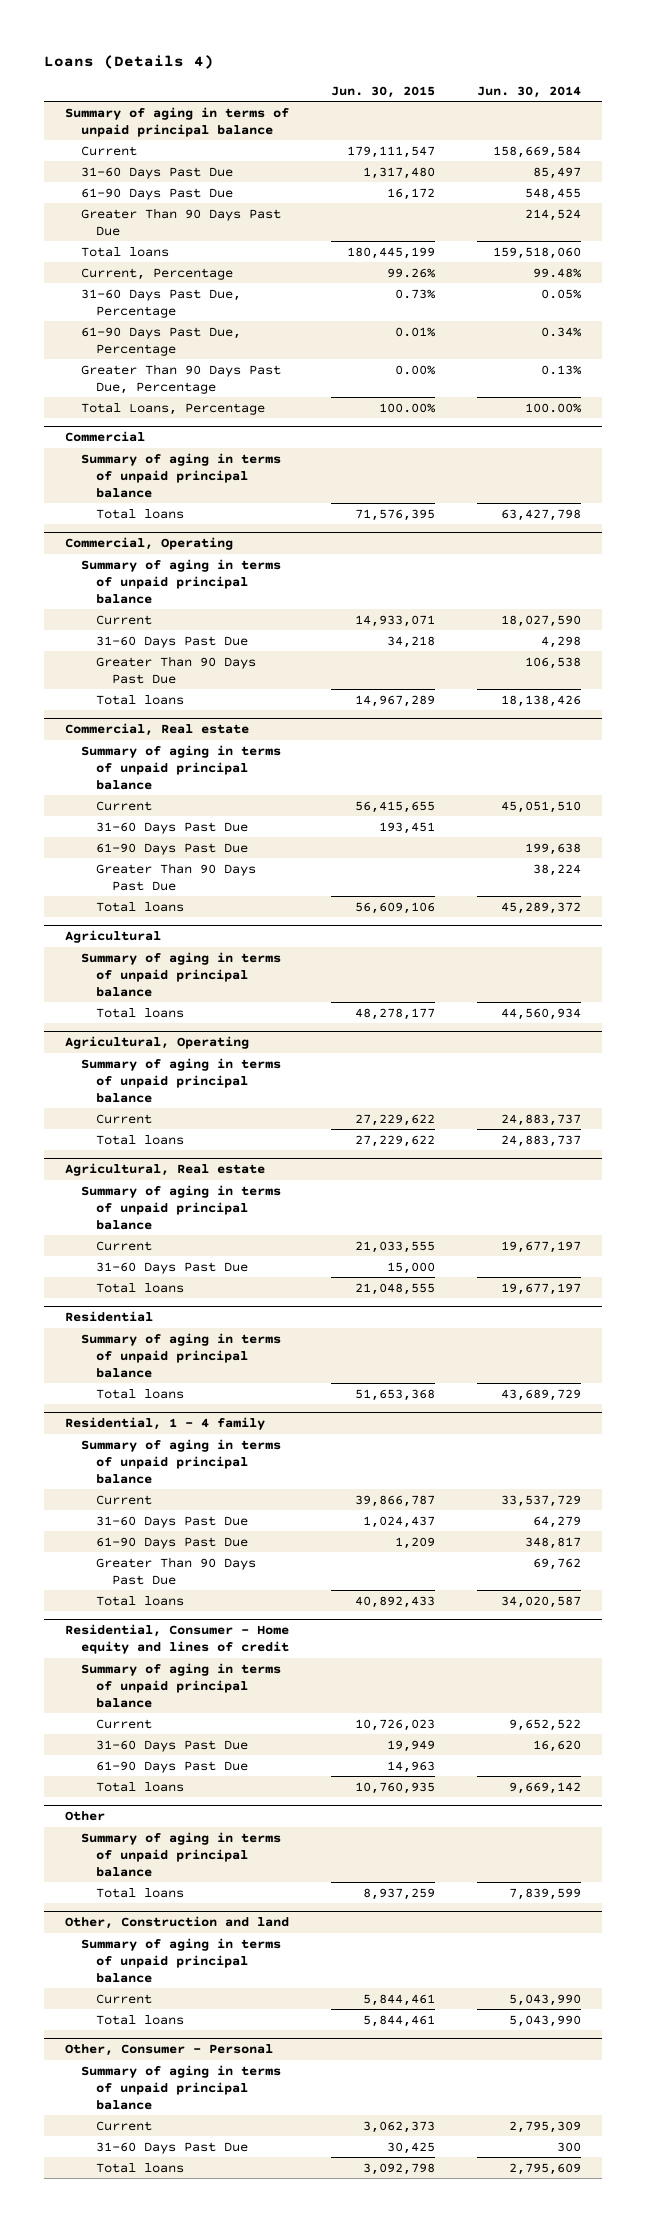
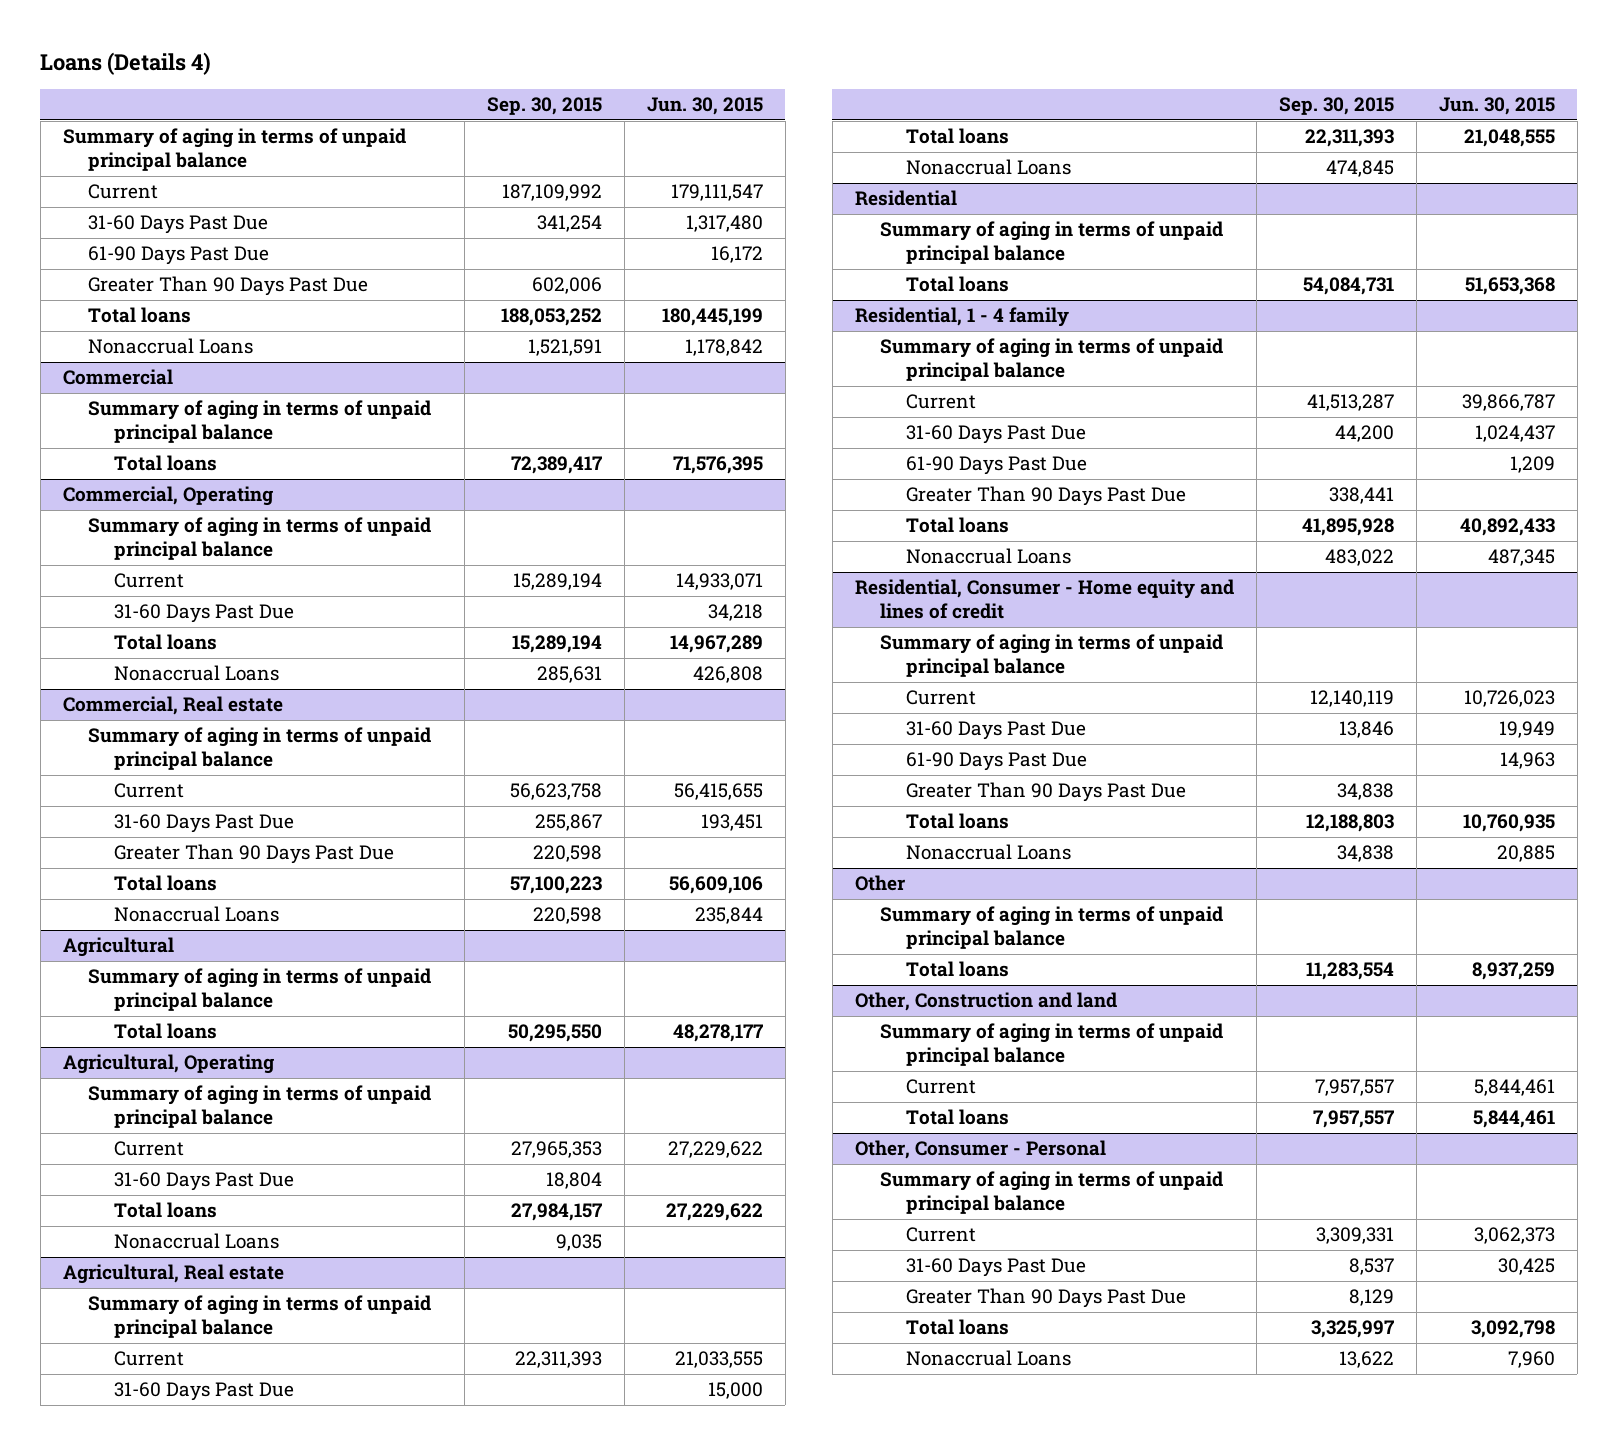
[477,85,582,98] Jun. 30, 2014 -> none
none -> [486,97,602,116] Sep. 30, 2015
[80,267,233,280] Current, Percentage -> none
[80,288,241,318] 31-60 Days Past Due, Percentage -> none
[80,326,241,356] 61-90 Days Past Due, Percentage -> none
[80,363,281,394] Greater Than 90 Days Past Due, Percentage -> none
[80,402,265,415] Total Loans, Percentage -> none
none -> [88,338,254,355] Nonaccrual Loans
[96,655,257,684] Greater Than 90 Days Past Due -> none
none -> [113,665,279,682] Nonaccrual Loans
[96,842,249,855] 61-90 Days Past Due -> none
none -> [113,906,279,923] Nonaccrual Loans
none -> [113,1172,294,1192] 31-60 Days Past Due
none -> [113,1233,279,1250] Nonaccrual Loans
none -> [905,159,1071,176] Nonaccrual Loans
none -> [905,548,1071,565] Nonaccrual Loans
none -> [905,782,1186,803] Greater Than 90 Days Past Due
none -> [905,844,1071,861] Nonaccrual Loans
none -> [905,1288,1186,1309] Greater Than 90 Days Past Due
none -> [905,1350,1071,1367] Nonaccrual Loans

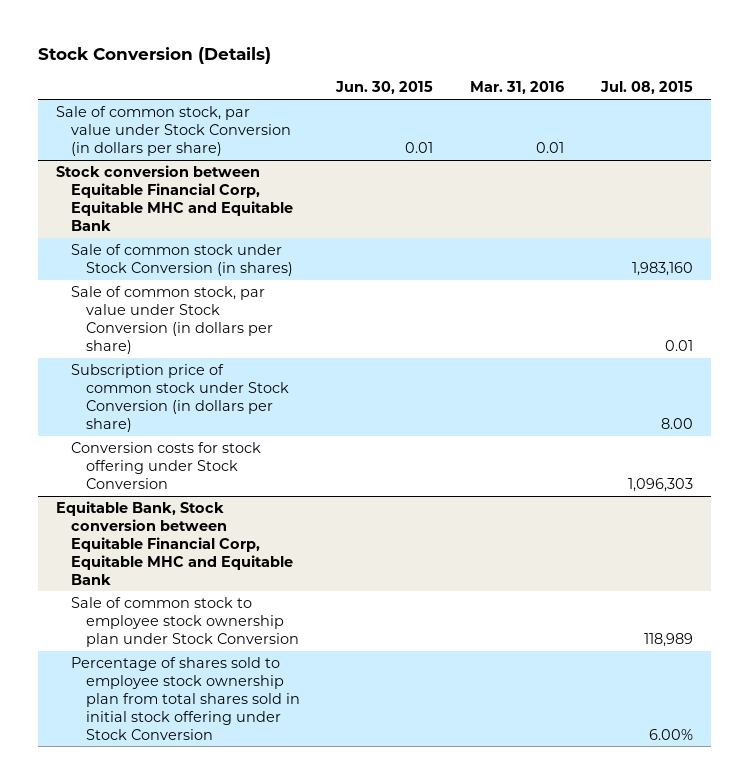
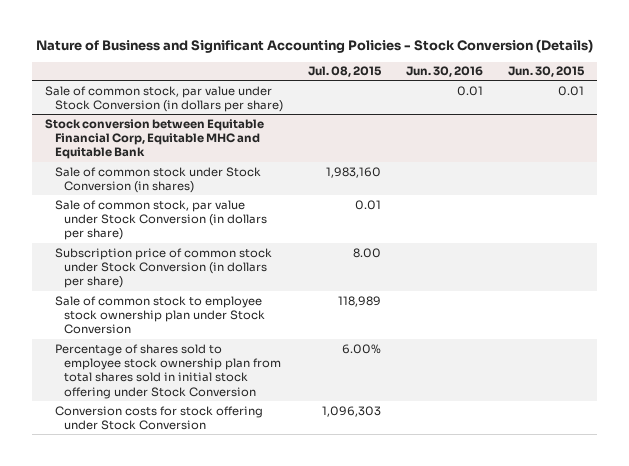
[37,47,271,65] Stock Conversion (Details) -> [35,39,593,54] Nature of Business and Significant Accounting Policies - Stock Conversion (Details)
[470,81,565,95] Mar. 31, 2016 -> none
none -> [406,66,484,78] Jun. 30, 2016
[55,501,293,585] Equitable Bank, Stock conversion between Equitable Financial Corp, Equitable MHC and Equitable Bank -> none
[70,442,261,489] Conversion costs for stock offering under Stock Conversion -> [54,405,263,430] Conversion costs for stock offering under Stock Conversion

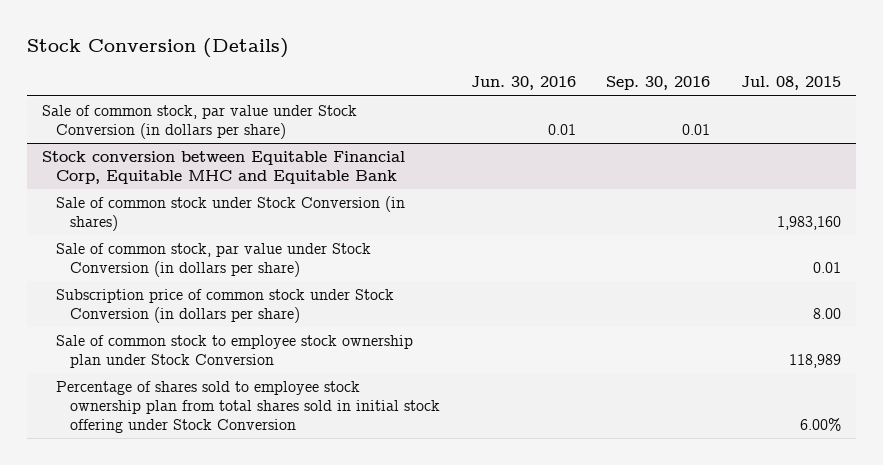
[35,39,593,54] Nature of Business and Significant Accounting Policies - Stock Conversion (Details) -> [27,38,290,59] Stock Conversion (Details)
[508,66,586,78] Jun. 30, 2015 -> none
none -> [606,76,711,91] Sep. 30, 2016
[54,405,263,430] Conversion costs for stock offering under Stock Conversion -> none

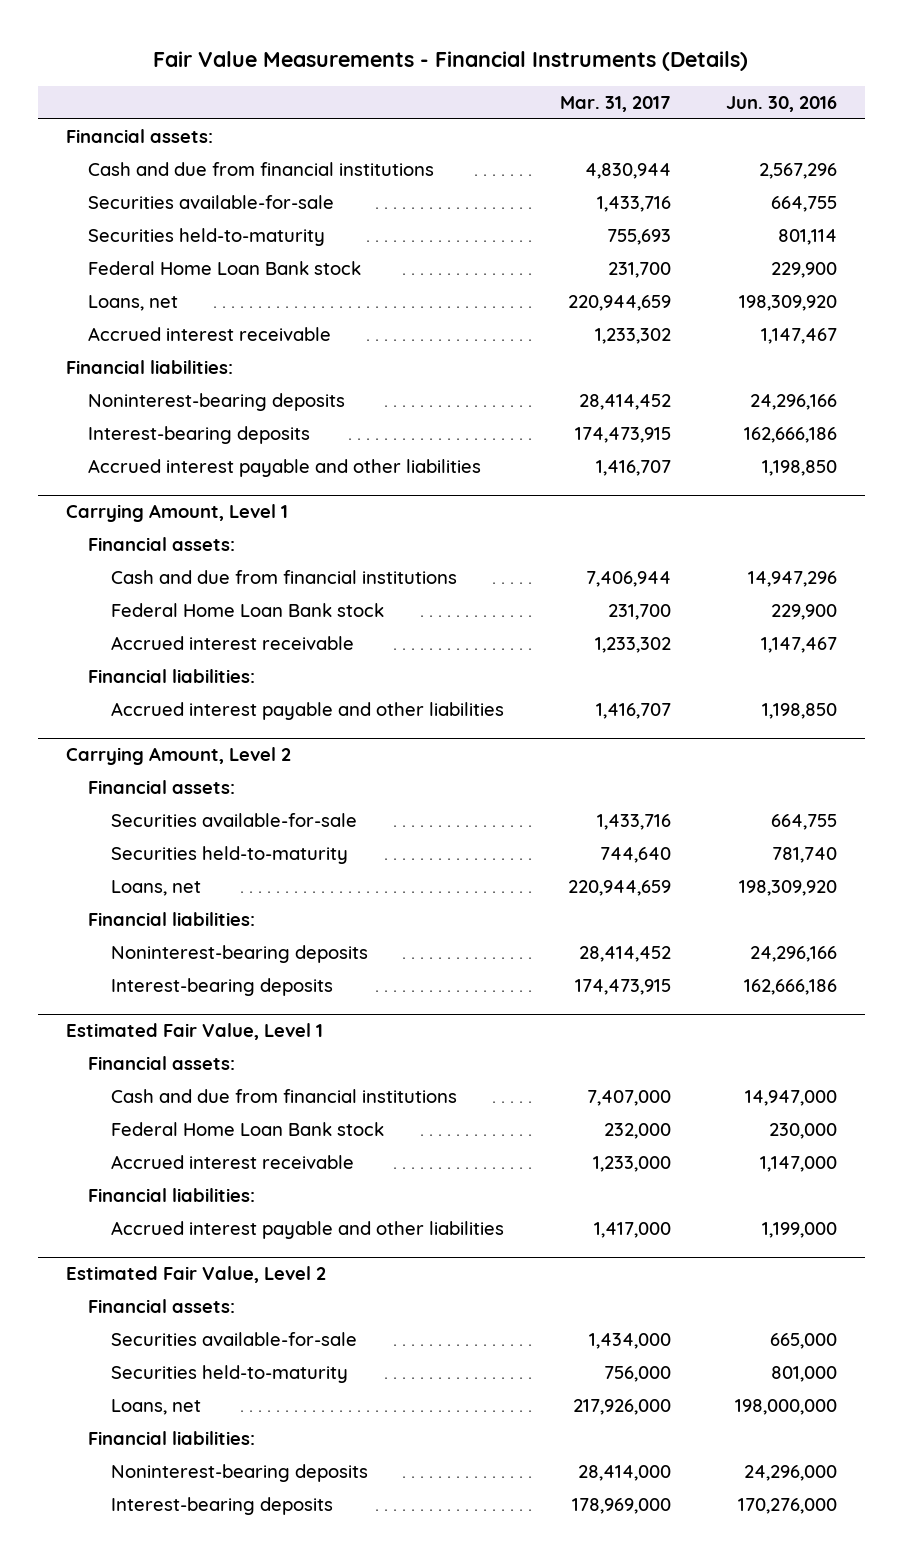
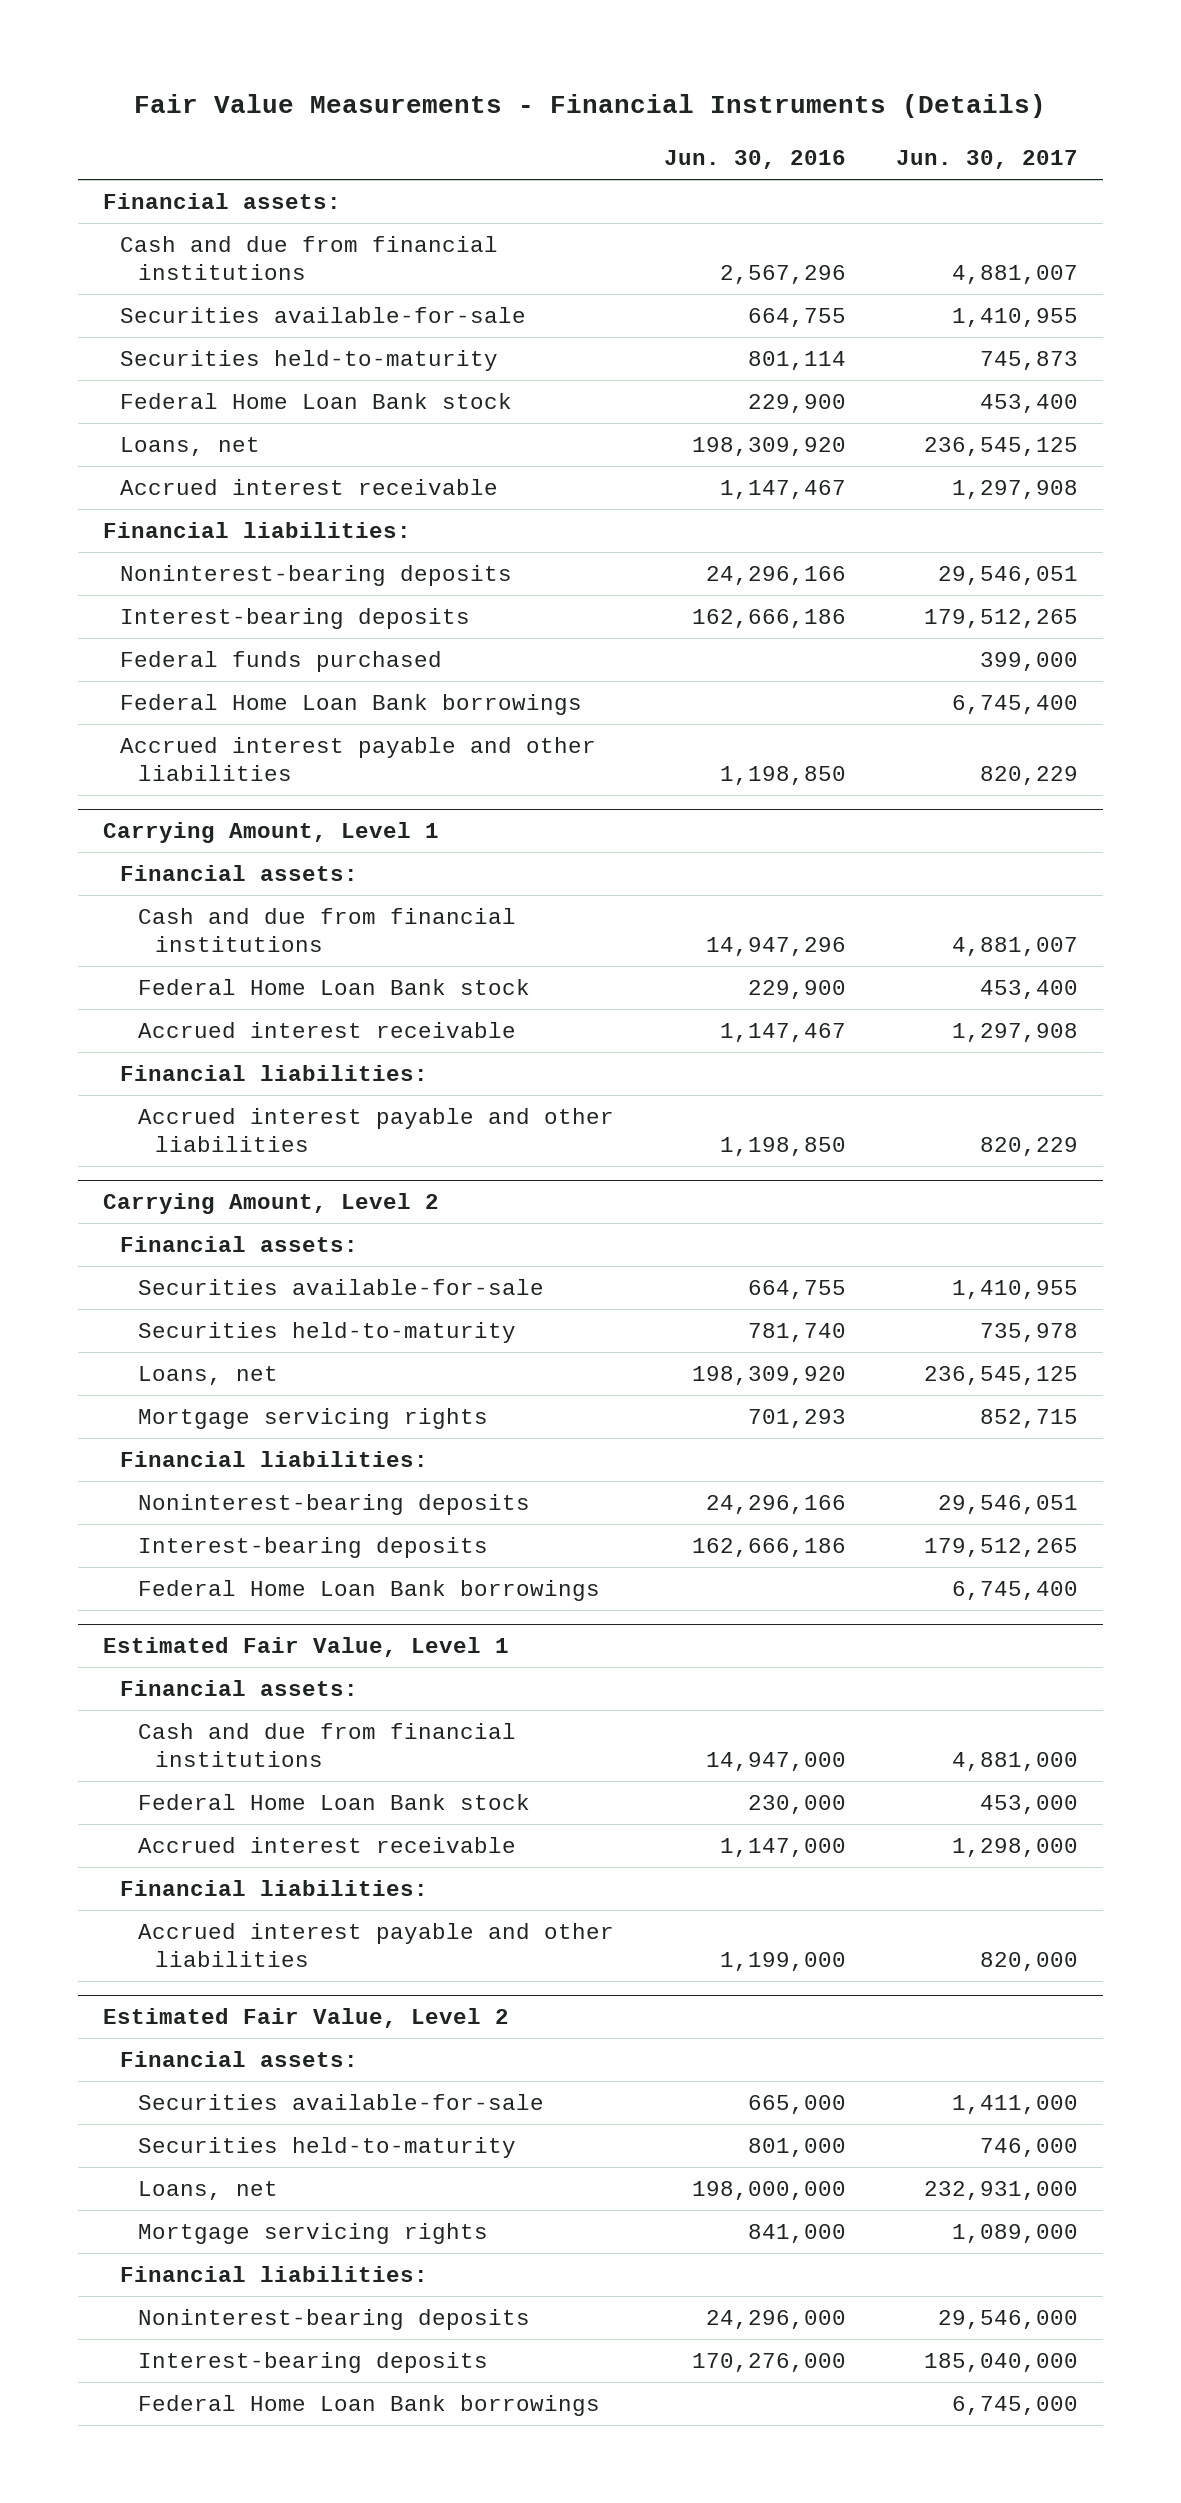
[559,95,671,112] Mar. 31, 2017 -> none
none -> [895,149,1078,169] Jun. 30, 2017
none -> [120,651,443,673] Federal funds purchased
none -> [120,694,583,716] Federal Home Loan Bank borrowings
none -> [137,1408,488,1430] Mortgage servicing rights
none -> [137,1580,600,1602] Federal Home Loan Bank borrowings
none -> [137,2223,488,2245] Mortgage servicing rights
none -> [137,2395,600,2417] Federal Home Loan Bank borrowings

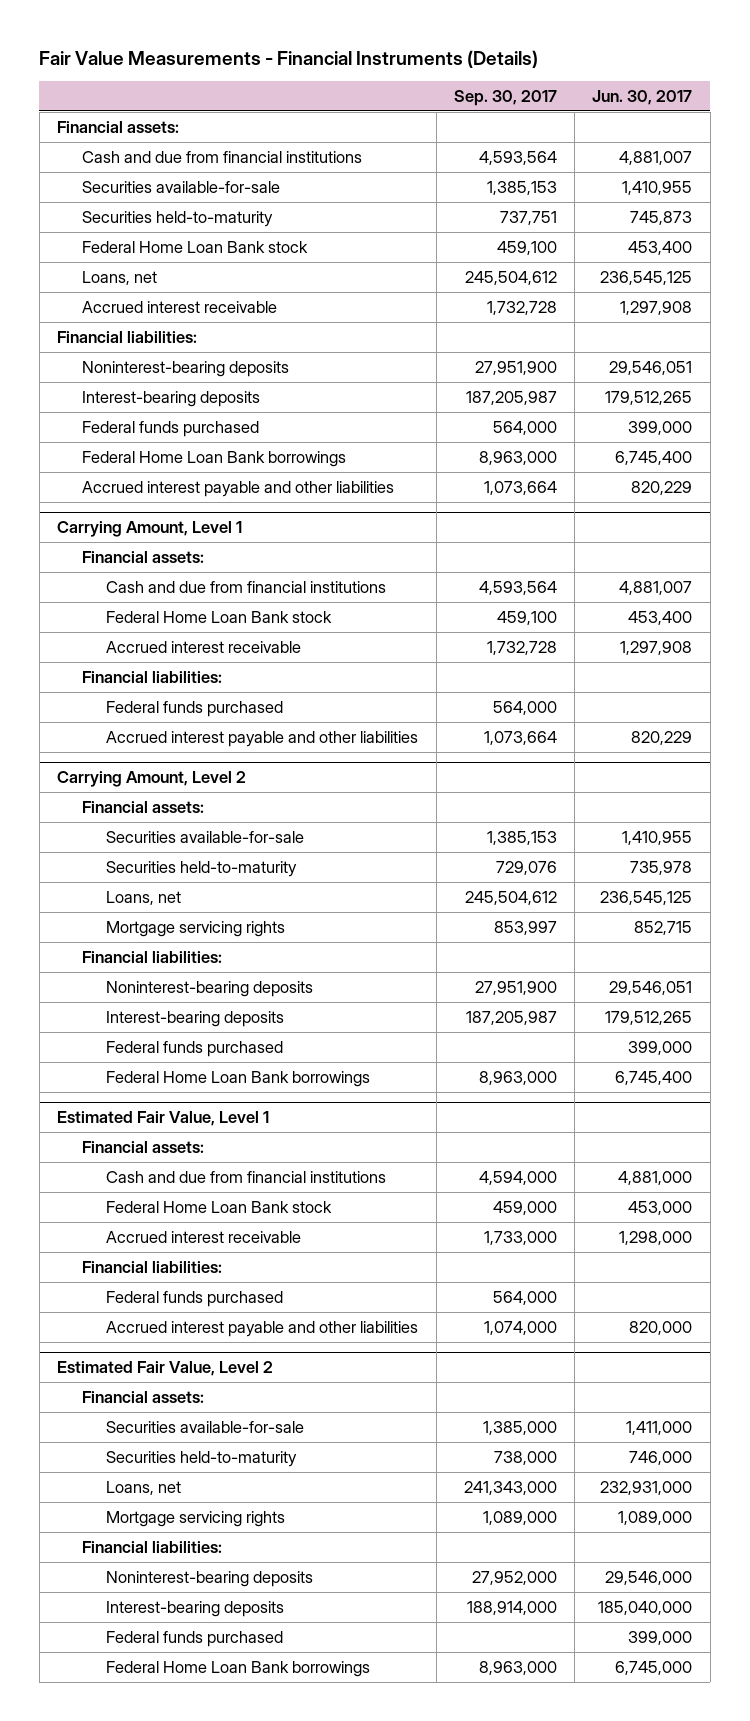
[663,149,846,169] Jun. 30, 2016 -> none
none -> [453,90,557,107] Sep. 30, 2017
none -> [106,700,284,717] Federal funds purchased
none -> [106,1040,284,1057] Federal funds purchased
none -> [106,1290,284,1307] Federal funds purchased
none -> [106,1630,284,1647] Federal funds purchased

